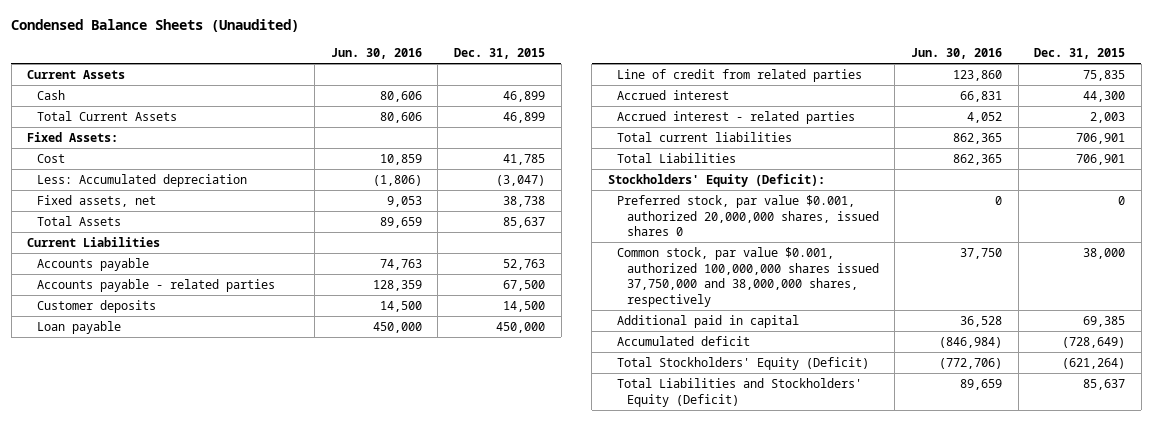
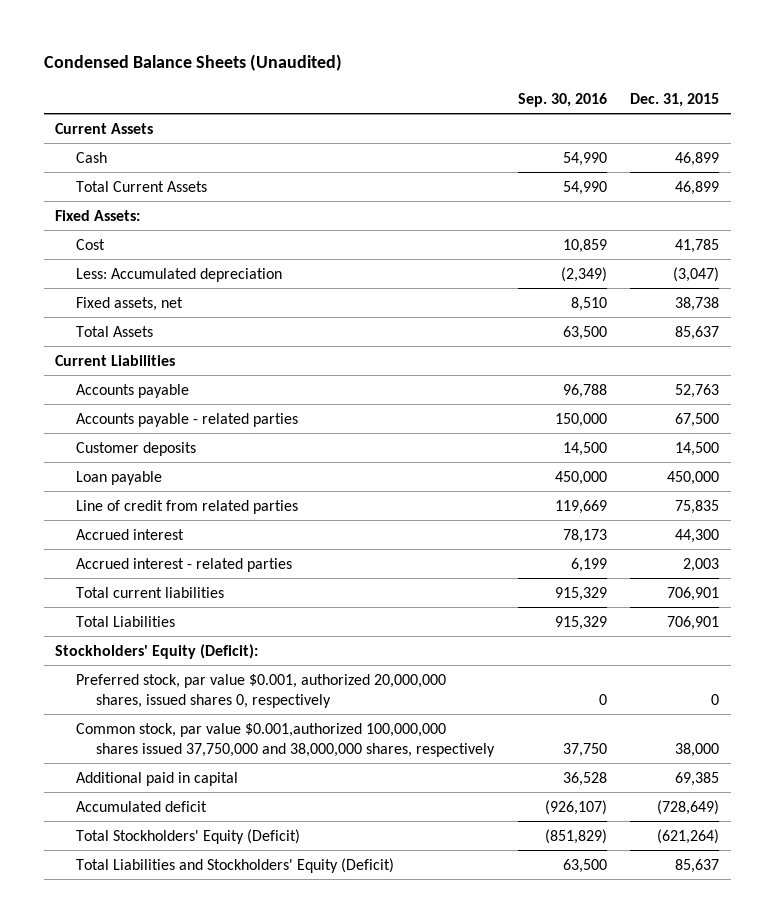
[330,48,422,60] Jun. 30, 2016 -> none
none -> [517,92,607,107] Sep. 30, 2016
[617,194,879,237] Preferred stock, par value $0.001, authorized 20,000,000 shares, issued shares 0 -> [75,673,446,708] Preferred stock, par value $0.001, authorized 20,000,000 shares, issued shares 0, respectively
[617,246,879,308] Common stock, par value $0.001, authorized 100,000,000 shares issued 37,750,000 and 38,000,000 shares, respectively -> [75,722,496,757] Common stock, par value $0.001,authorized 100,000,000 shares issued 37,750,000 and 38,000,000 shares, respectively

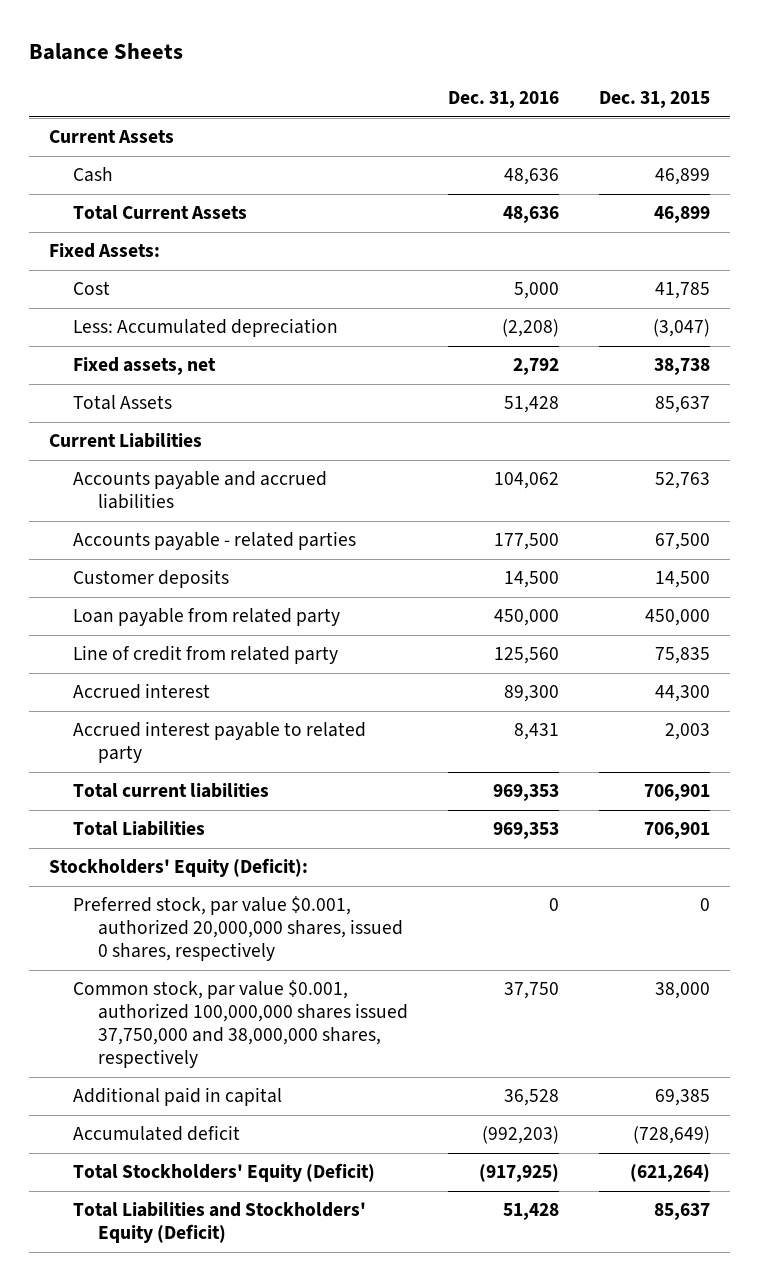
[43,53,342,71] Condensed Balance Sheets (Unaudited) -> [29,43,184,61] Balance Sheets
[517,92,607,107] Sep. 30, 2016 -> none
none -> [447,91,559,109] Dec. 31, 2016
[75,383,189,398] Accounts payable -> [73,471,328,510] Accounts payable and accrued liabilities
[75,470,162,485] Loan payable -> none
none -> [73,608,341,627] Loan payable from related party
[75,499,298,514] Line of credit from related parties -> [73,645,339,665] Line of credit from related party
[75,557,292,572] Accrued interest - related parties -> [73,721,367,764] Accrued interest payable to related party
[75,673,446,708] Preferred stock, par value $0.001, authorized 20,000,000 shares, issued shares 0, respectively -> [73,896,403,962] Preferred stock, par value $0.001, authorized 20,000,000 shares, issued 0 shares, respectively
[75,722,496,757] Common stock, par value $0.001,authorized 100,000,000 shares issued 37,750,000 and 38,000,000 shares, respectively -> [73,980,408,1069] Common stock, par value $0.001, authorized 100,000,000 shares issued 37,750,000 and 38,000,000 shares, respectively

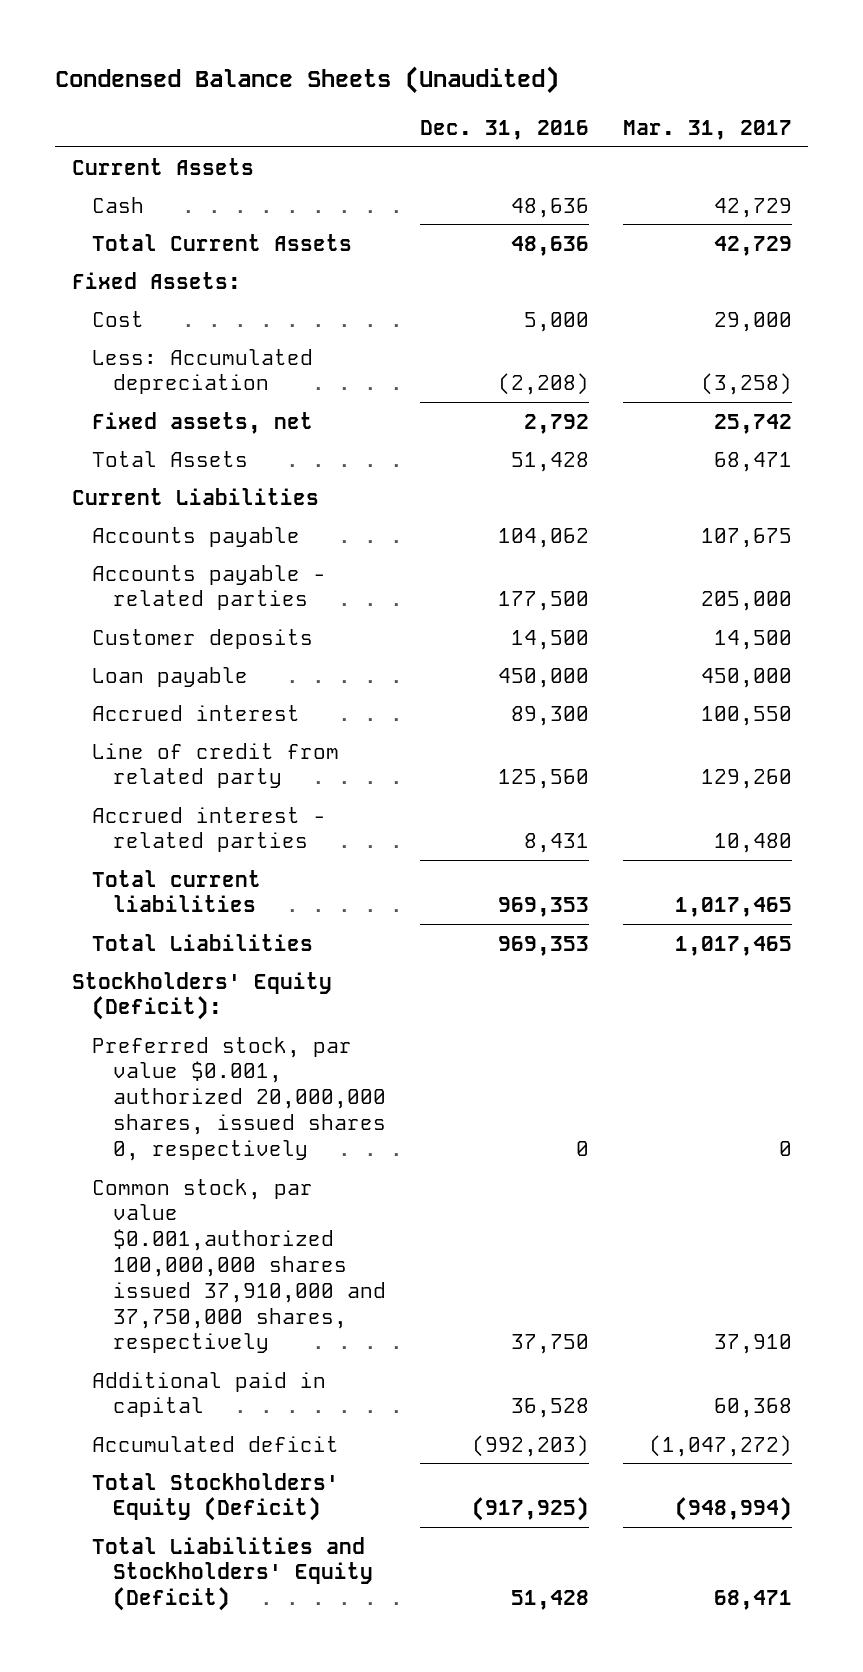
[29,43,184,61] Balance Sheets -> [54,66,559,95] Condensed Balance Sheets (Unaudited)
[599,91,711,109] Dec. 31, 2015 -> none
none -> [622,119,792,140] Mar. 31, 2017
[73,471,328,510] Accounts payable and accrued liabilities -> [92,526,301,547] Accounts payable
[73,608,341,627] Loan payable from related party -> none
none -> [92,666,249,687] Loan payable
[73,645,339,665] Line of credit from related party -> [92,742,340,789] Line of credit from related party
[73,721,367,764] Accrued interest payable to related party -> [92,806,327,853] Accrued interest - related parties
[73,896,403,962] Preferred stock, par value $0.001, authorized 20,000,000 shares, issued 0 shares, respectively -> [92,1036,387,1161] Preferred stock, par value $0.001, authorized 20,000,000 shares, issued shares 0, respectively
[73,980,408,1069] Common stock, par value $0.001, authorized 100,000,000 shares issued 37,750,000 and 38,000,000 shares, respectively -> [92,1178,387,1354] Common stock, par value $0.001,authorized 100,000,000 shares issued 37,910,000 and 37,750,000 shares, respectively

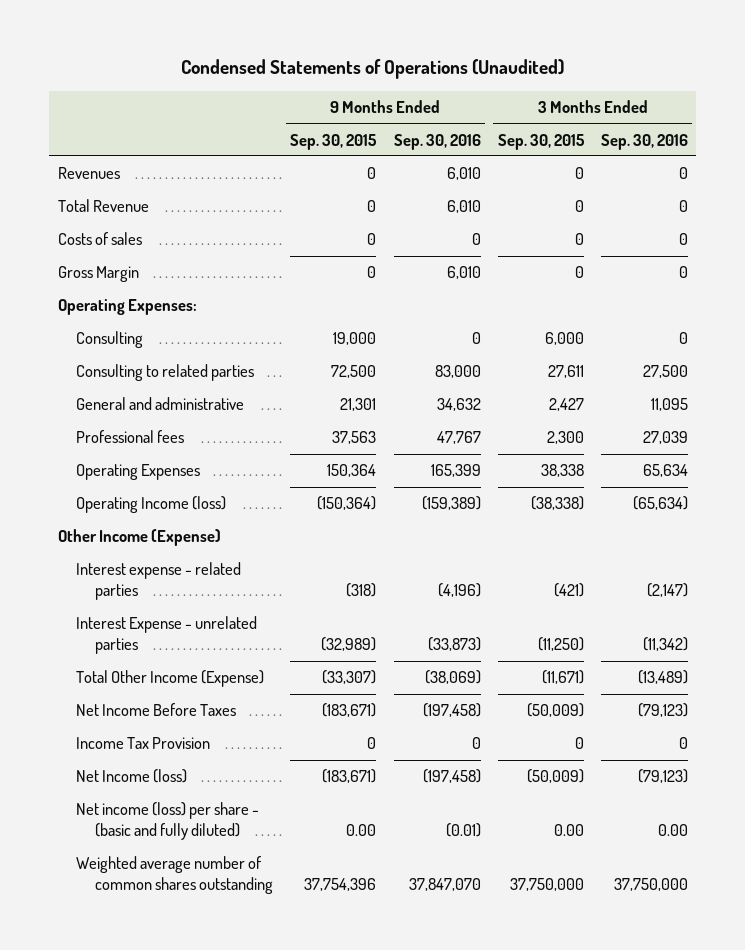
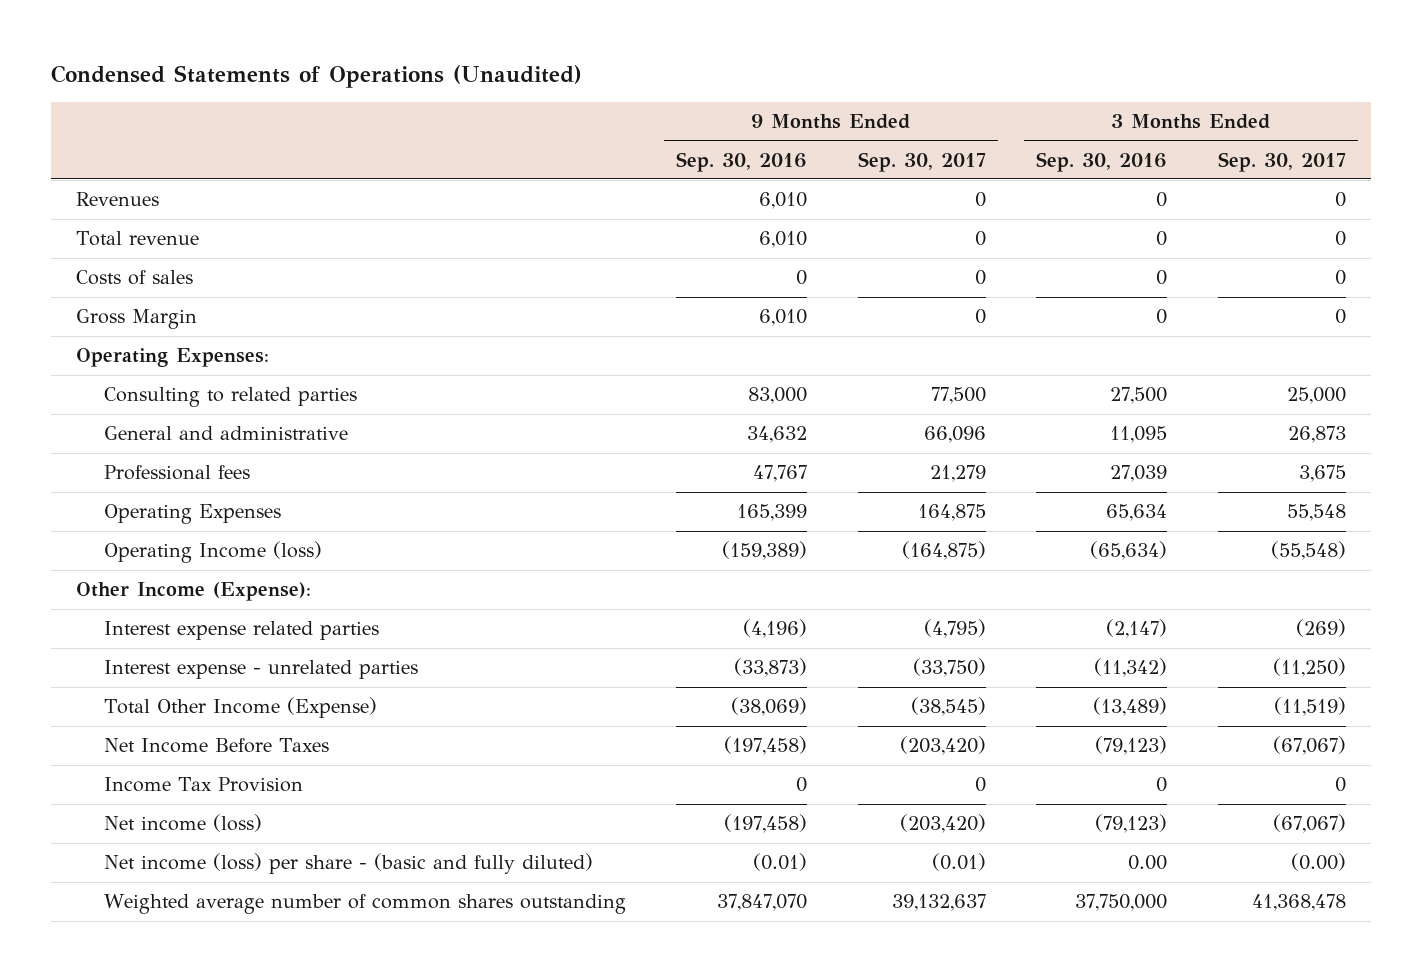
[290,133,378,150] Sep. 30, 2015 -> none
[497,133,585,150] Sep. 30, 2015 -> none
none -> [857,151,986,172] Sep. 30, 2017
none -> [1217,151,1346,172] Sep. 30, 2017
[57,199,149,213] Total Revenue -> [75,231,199,247] Total revenue
[76,331,144,349] Consulting -> none
[57,529,221,547] Other Income (Expense) -> [75,582,311,602] Other Income (Expense):
[76,562,242,601] Interest expense - related parties -> [104,621,380,641] Interest expense related parties
[76,616,258,655] Interest Expense - unrelated parties -> [104,660,419,680] Interest expense - unrelated parties
[76,769,188,784] Net Income (loss) -> [104,814,263,833] Net income (loss)

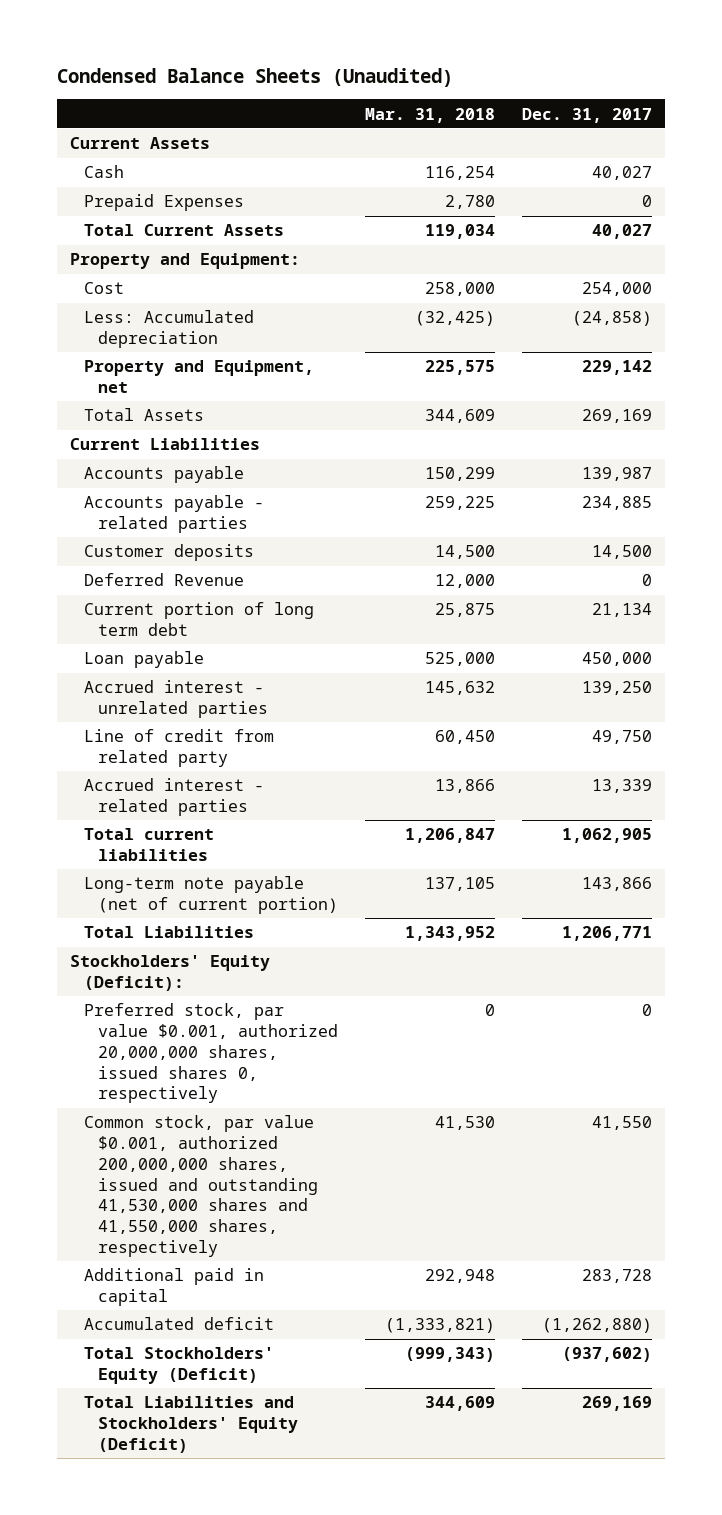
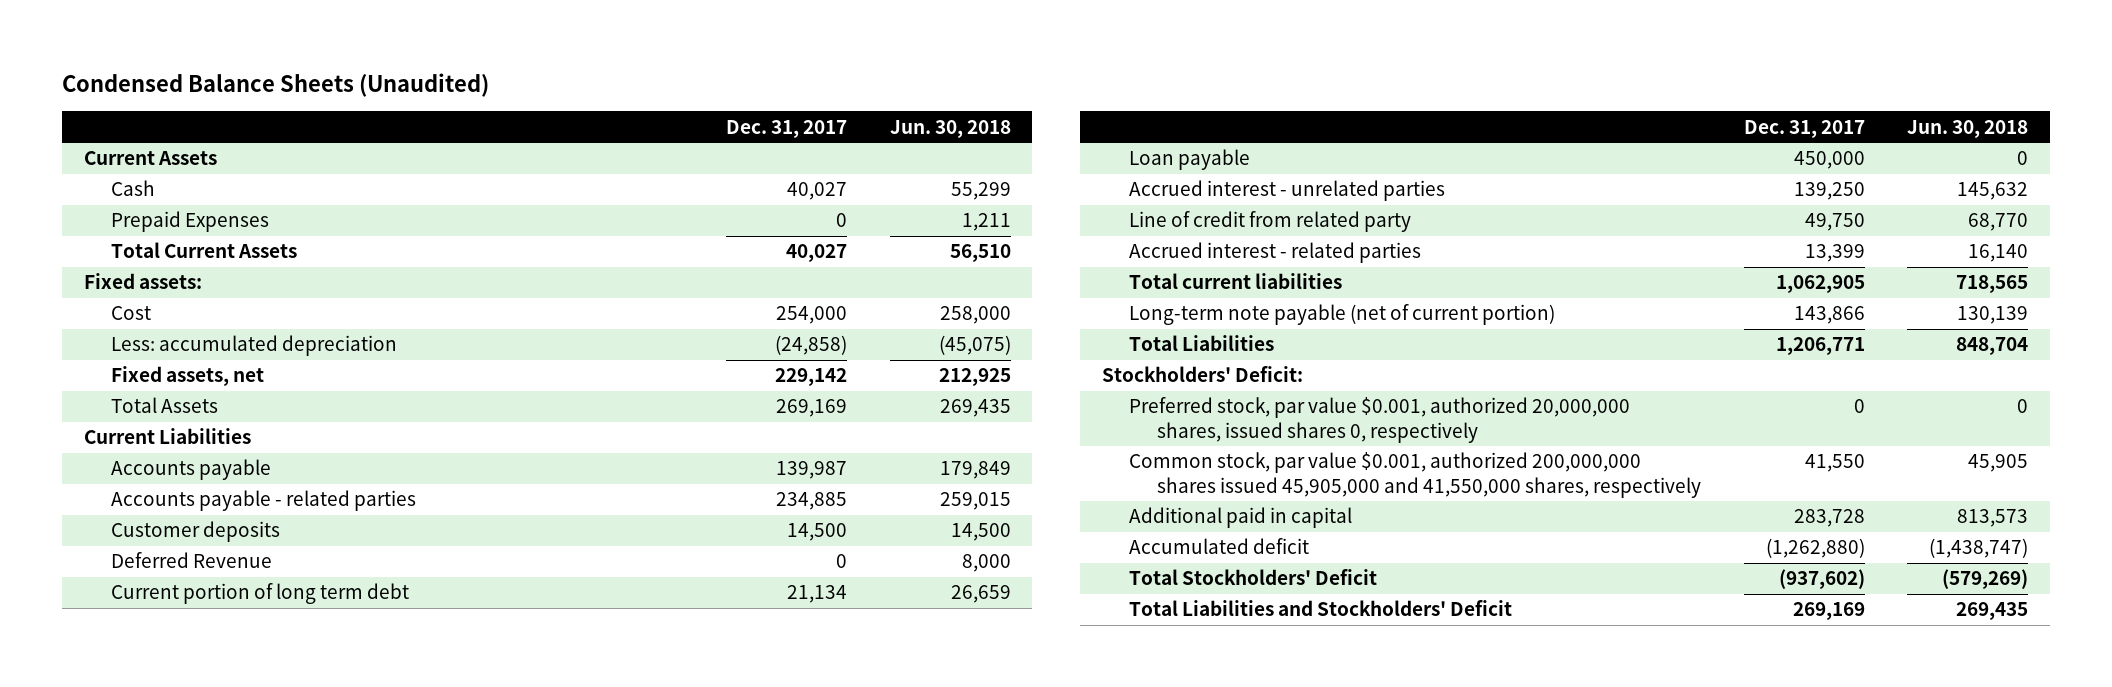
[365,107,496,123] Mar. 31, 2018 -> none
none -> [889,119,1011,138] Jun. 30, 2018
[70,253,301,270] Property and Equipment: -> [83,273,202,290] Fixed assets:
[84,310,255,349] Less: Accumulated depreciation -> [111,335,398,357] Less: accumulated depreciation
[84,360,315,394] Property and Equipment, net -> [111,366,265,387] Fixed assets, net
[591,779,652,794] 13,339 -> [1804,244,1865,263] 13,399
[70,955,271,992] Stockholders' Equity (Deficit): -> [1101,366,1303,383] Stockholders' Deficit:
[84,1115,319,1257] Common stock, par value $0.001, authorized 200,000,000 shares, issued and outstanding 41,530,000 shares and 41,550,000 shares, respectively -> [1129,452,1701,498] Common stock, par value $0.001, authorized 200,000,000 shares issued 45,905,000 and 41,550,000 shares, respectively
[84,1347,275,1385] Total Stockholders' Equity (Deficit) -> [1129,569,1378,586] Total Stockholders' Deficit
[84,1396,299,1453] Total Liabilities and Stockholders' Equity (Deficit) -> [1129,600,1513,617] Total Liabilities and Stockholders' Deficit

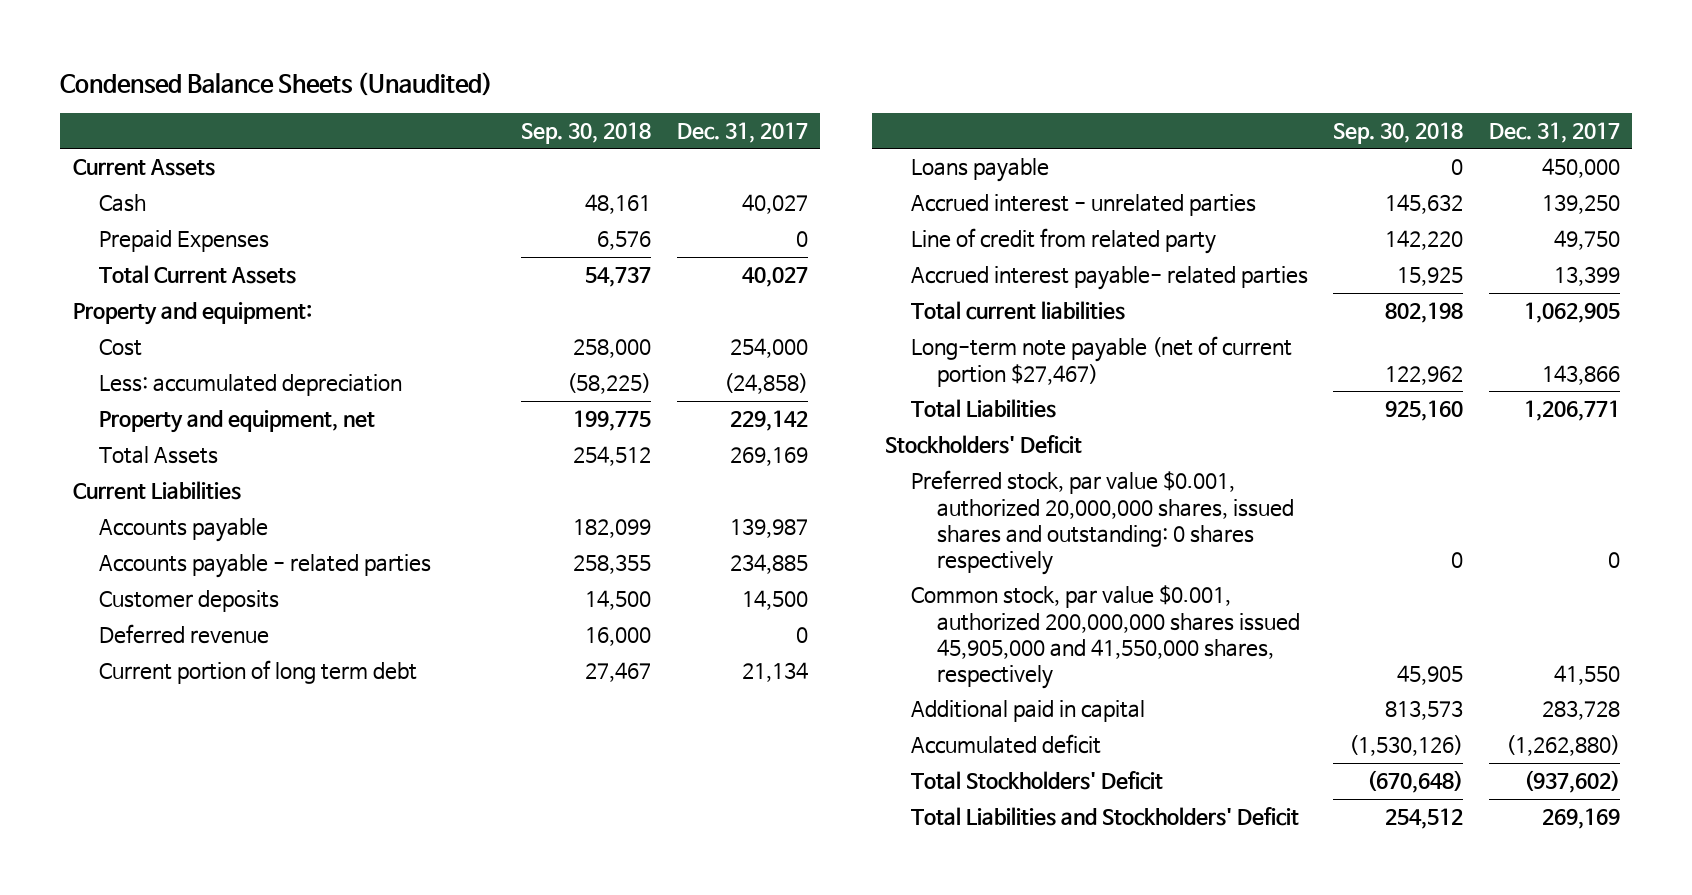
[889,119,1011,138] Jun. 30, 2018 -> none
none -> [521,121,652,144] Sep. 30, 2018
[83,273,202,290] Fixed assets: -> [72,302,312,326] Property and equipment:
[111,366,265,387] Fixed assets, net -> [98,410,375,434] Property and equipment, net
[111,552,273,569] Deferred Revenue -> [98,624,269,645] Deferred revenue
[1129,149,1251,171] Loan payable -> [910,158,1049,183] Loans payable
[1129,242,1422,264] Accrued interest - related parties -> [910,266,1308,291] Accrued interest payable- related parties
[1129,304,1556,326] Long-term note payable (net of current portion) -> [910,336,1292,387] Long-term note payable (net of current portion $27,467)
[1101,366,1303,383] Stockholders' Deficit: -> [884,435,1082,455] Stockholders' Deficit
[1129,397,1631,443] Preferred stock, par value $0.001, authorized 20,000,000 shares, issued shares 0, respectively -> [910,470,1295,575] Preferred stock, par value $0.001, authorized 20,000,000 shares, issued shares and outstanding: 0 shares respectively

